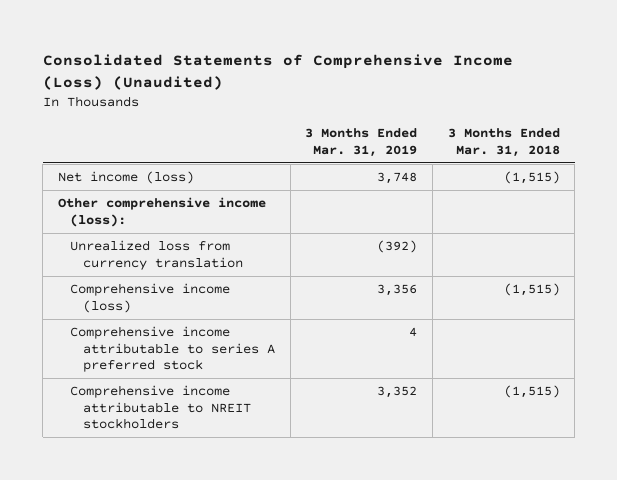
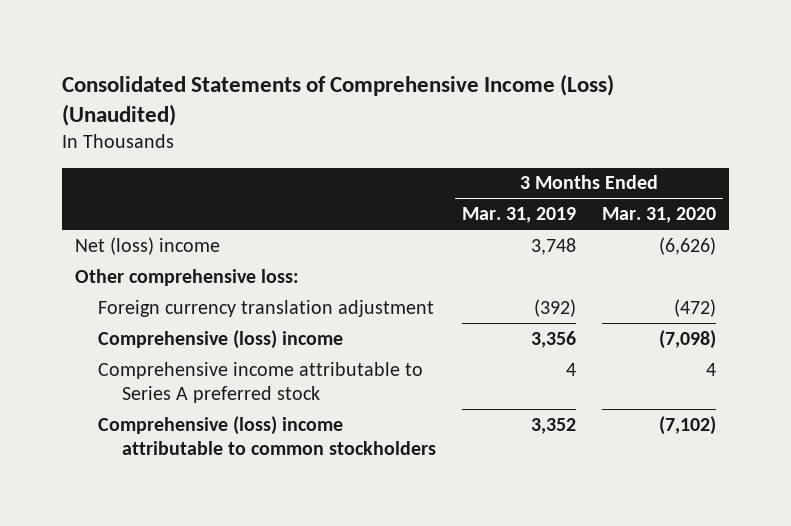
[447,128,560,157] 3 Months Ended Mar. 31, 2018 -> none
none -> [602,207,717,224] Mar. 31, 2020
[57,171,194,185] Net income (loss) -> [74,236,220,255] Net (loss) income
[57,197,266,227] Other comprehensive income (loss): -> [74,268,299,286] Other comprehensive loss:
[70,240,244,270] Unrealized loss from currency translation -> [98,299,435,317] Foreign currency translation adjustment
[70,283,231,313] Comprehensive income (loss) -> [98,329,344,349] Comprehensive (loss) income
[70,326,276,373] Comprehensive income attributable to series A preferred stock -> [98,361,424,403] Comprehensive income attributable to Series A preferred stock
[70,385,252,430] Comprehensive income attributable to NREIT stockholders -> [98,415,436,455] Comprehensive (loss) income attributable to common stockholders

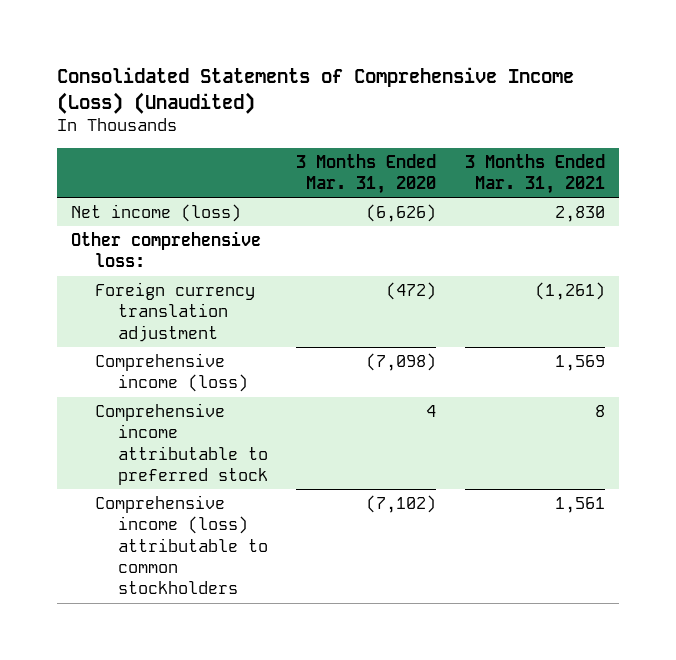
[461,207,576,224] Mar. 31, 2019 -> none
none -> [464,153,605,195] 3 Months Ended Mar. 31, 2021
[74,236,220,255] Net (loss) income -> [71,203,242,222] Net income (loss)
[98,329,344,349] Comprehensive (loss) income -> [94,352,248,393] Comprehensive income (loss)
[98,361,424,403] Comprehensive income attributable to Series A preferred stock -> [94,402,268,485] Comprehensive income attributable to preferred stock
[98,415,436,455] Comprehensive (loss) income attributable to common stockholders -> [94,494,268,595] Comprehensive income (loss) attributable to common stockholders

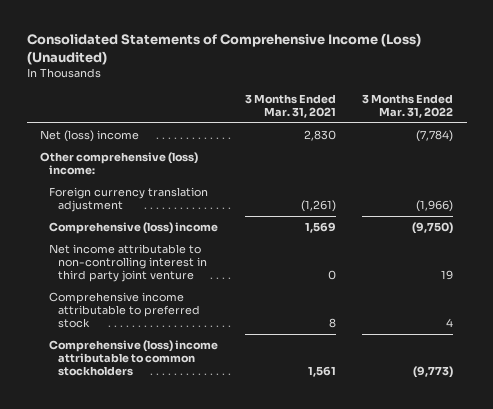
[296,153,437,195] 3 Months Ended Mar. 31, 2020 -> none
none -> [362,93,454,118] 3 Months Ended Mar. 31, 2022
[71,203,242,222] Net income (loss) -> [40,129,140,142] Net (loss) income
[71,230,262,268] Other comprehensive loss: -> [40,151,199,176] Other comprehensive (loss) income:
[94,352,248,393] Comprehensive income (loss) -> [49,221,219,234] Comprehensive (loss) income
none -> [49,243,208,283] Net income attributable to non-controlling interest in third party joint venture
[94,494,268,595] Comprehensive income (loss) attributable to common stockholders -> [49,339,219,377] Comprehensive (loss) income attributable to common stockholders

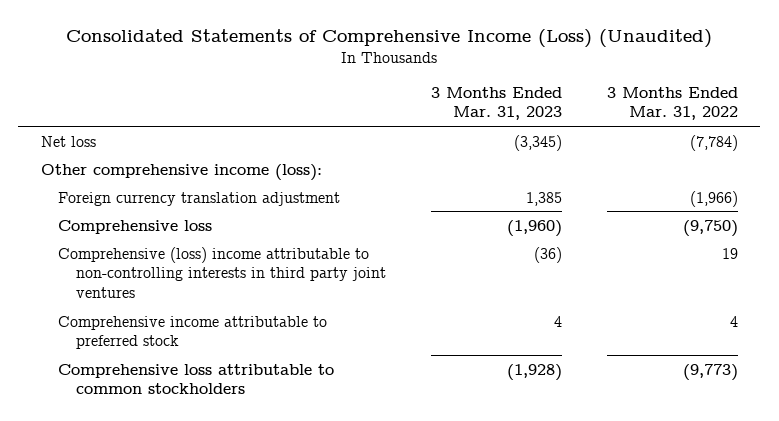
[244,93,336,118] 3 Months Ended Mar. 31, 2021 -> none
none -> [430,86,562,121] 3 Months Ended Mar. 31, 2023
[40,129,140,142] Net (loss) income -> [40,135,96,147] Net loss
[40,151,199,176] Other comprehensive (loss) income: -> [40,163,322,181] Other comprehensive income (loss):
[49,221,219,234] Comprehensive (loss) income -> [58,219,213,234] Comprehensive loss
[49,243,208,283] Net income attributable to non-controlling interest in third party joint venture -> [58,246,386,298] Comprehensive (loss) income attributable to non-controlling interests in third party joint ventures
[49,339,219,377] Comprehensive (loss) income attributable to common stockholders -> [58,363,335,395] Comprehensive loss attributable to common stockholders

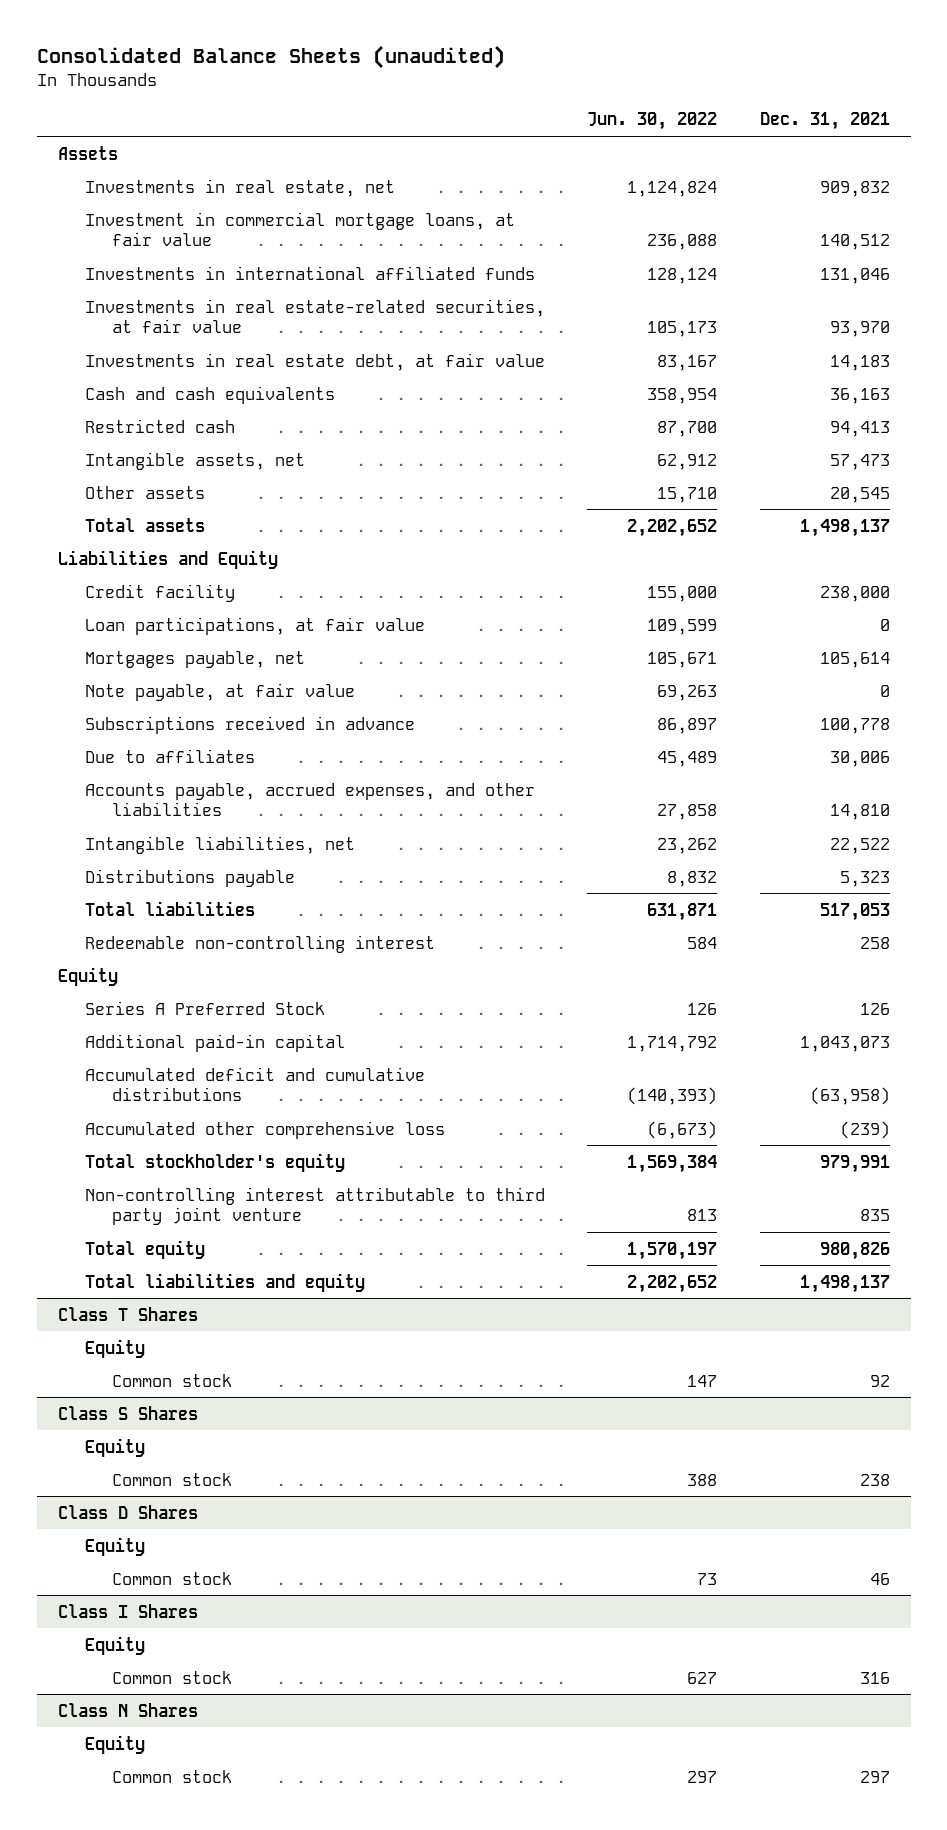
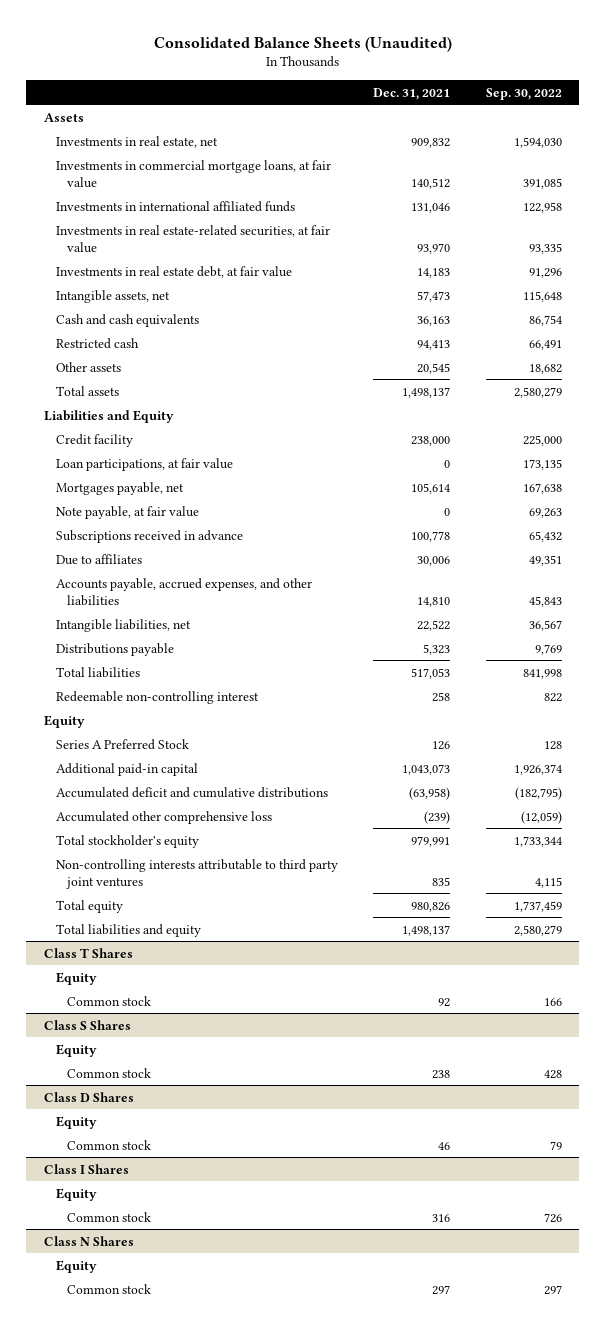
[36,44,505,69] Consolidated Balance Sheets (unaudited) -> [153,36,452,52] Consolidated Balance Sheets (Unaudited)
[587,112,718,131] Jun. 30, 2022 -> none
none -> [485,87,562,100] Sep. 30, 2022
[84,211,515,247] Investment in commercial mortgage loans, at fair value -> [55,159,331,188] Investments in commercial mortgage loans, at fair value
[84,451,305,470] Intangible assets, net -> [55,289,170,303] Intangible assets, net
[84,1186,545,1226] Non-controlling interest attributable to third party joint venture -> [55,858,338,889] Non-controlling interests attributable to third party joint ventures

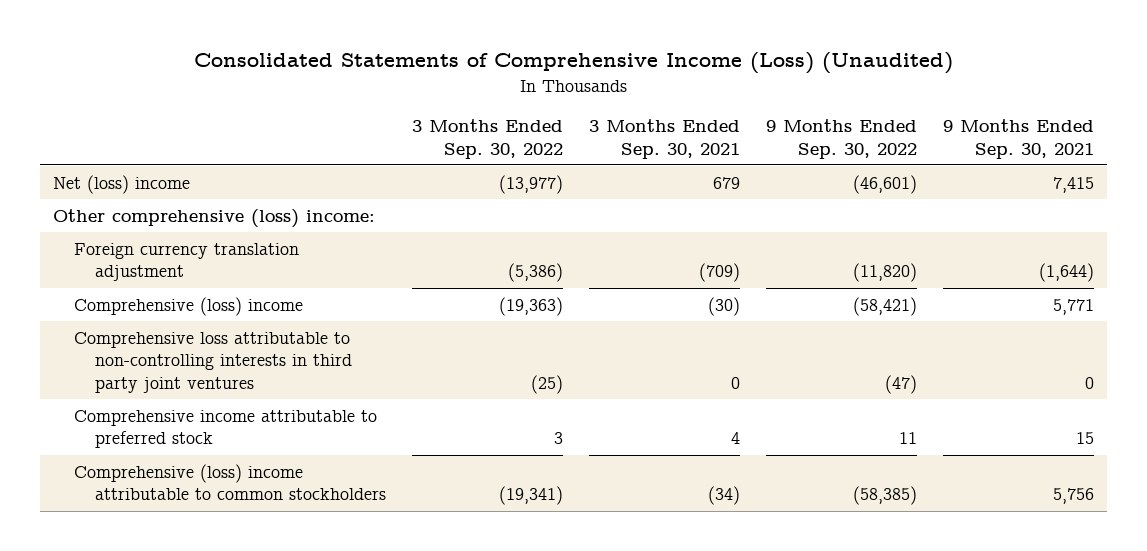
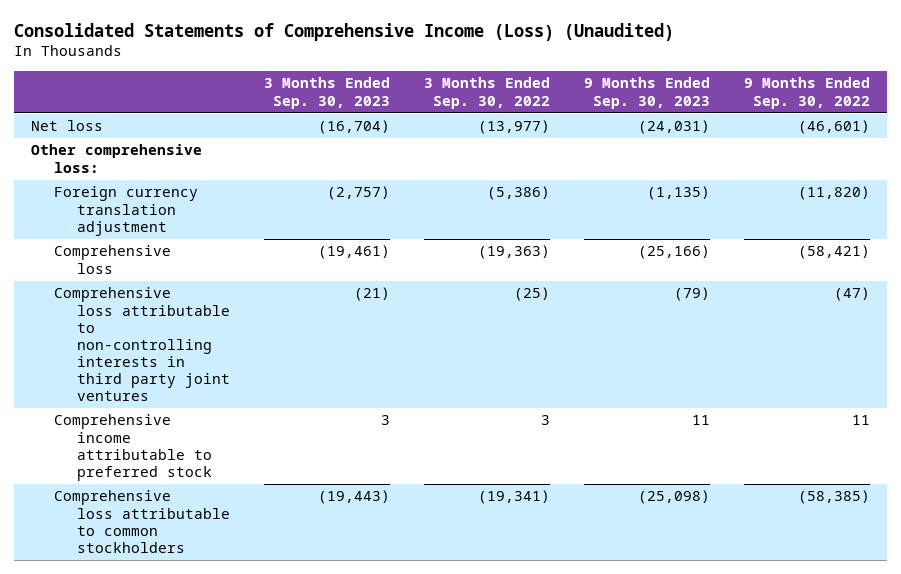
[588,119,740,159] 3 Months Ended Sep. 30, 2021 -> none
[943,119,1095,159] 9 Months Ended Sep. 30, 2021 -> none
none -> [263,77,390,109] 3 Months Ended Sep. 30, 2023
none -> [584,77,711,109] 9 Months Ended Sep. 30, 2023
[52,174,190,194] Net (loss) income -> [31,120,104,132] Net loss
[52,208,375,228] Other comprehensive (loss) income: -> [31,144,203,173] Other comprehensive loss:
[73,296,303,316] Comprehensive (loss) income -> [53,245,171,274] Comprehensive loss
[73,463,386,501] Comprehensive (loss) income attributable to common stockholders -> [53,490,230,553] Comprehensive loss attributable to common stockholders

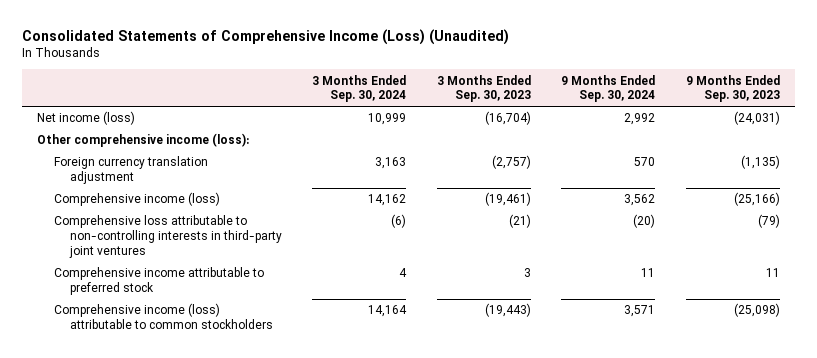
[423,77,550,109] 3 Months Ended Sep. 30, 2022 -> none
[744,77,871,109] 9 Months Ended Sep. 30, 2022 -> none
none -> [312,74,407,103] 3 Months Ended Sep. 30, 2024
none -> [561,74,656,103] 9 Months Ended Sep. 30, 2024
[31,120,104,132] Net loss -> [37,111,136,126] Net income (loss)
[31,144,203,173] Other comprehensive loss: -> [37,133,250,148] Other comprehensive income (loss):
[53,245,171,274] Comprehensive loss -> [53,192,220,207] Comprehensive income (loss)
[53,287,230,402] Comprehensive loss attributable to non-controlling interests in third party joint ventures -> [53,215,282,259] Comprehensive loss attributable to non-controlling interests in third-party joint ventures
[53,490,230,553] Comprehensive loss attributable to common stockholders -> [53,303,273,330] Comprehensive income (loss) attributable to common stockholders

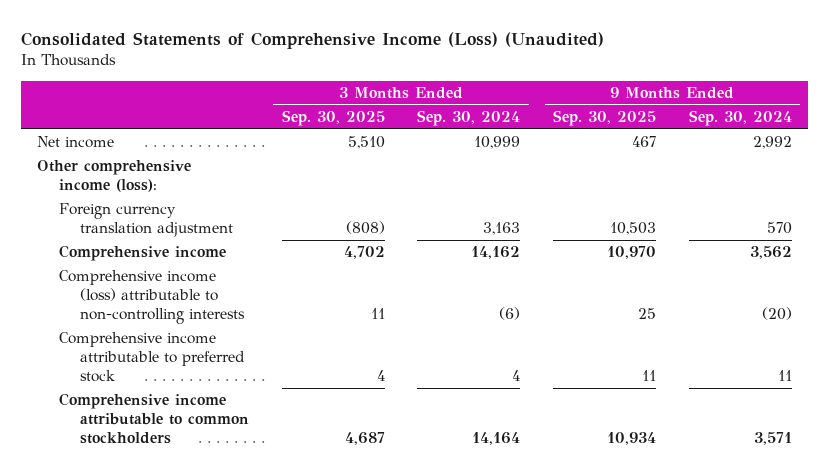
[436,74,531,103] 3 Months Ended Sep. 30, 2023 -> none
[685,74,780,103] 9 Months Ended Sep. 30, 2023 -> none
none -> [281,109,385,126] Sep. 30, 2025
none -> [553,109,657,126] Sep. 30, 2025
[37,111,136,126] Net income (loss) -> [37,136,115,149] Net income
[53,192,220,207] Comprehensive income (loss) -> [58,245,226,262] Comprehensive income
[53,215,282,259] Comprehensive loss attributable to non-controlling interests in third-party joint ventures -> [58,270,245,325] Comprehensive income (loss) attributable to non-controlling interests
[53,303,273,330] Comprehensive income (loss) attributable to common stockholders -> [58,393,249,445] Comprehensive income attributable to common stockholders

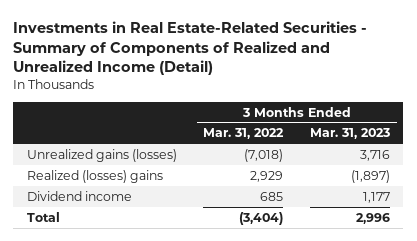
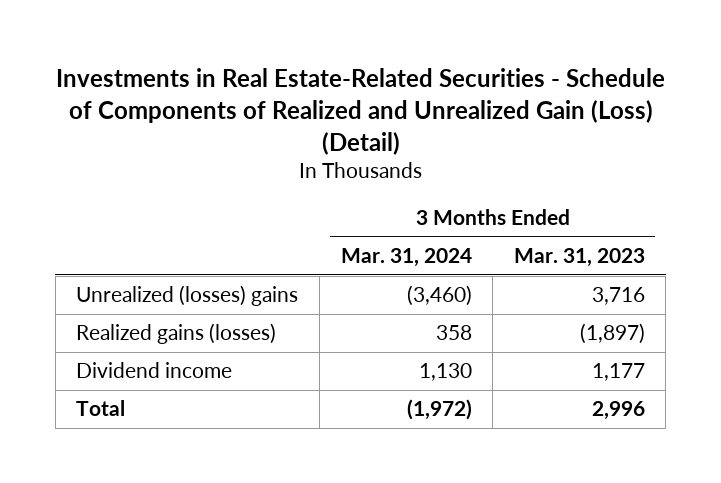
[13,21,368,76] Investments in Real Estate-Related Securities - Summary of Components of Realized and Unrealized Income (Detail) -> [55,68,665,155] Investments in Real Estate-Related Securities - Schedule of Components of Realized and Unrealized Gain (Loss) (Detail)
[203,128,285,140] Mar. 31, 2022 -> none
none -> [340,248,472,268] Mar. 31, 2024
[26,148,177,162] Unrealized gains (losses) -> [76,285,299,307] Unrealized (losses) gains
[26,169,163,183] Realized (losses) gains -> [76,323,277,345] Realized gains (losses)

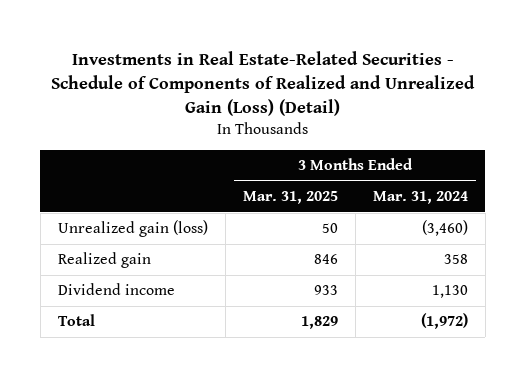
[513,248,645,268] Mar. 31, 2023 -> none
none -> [242,191,338,205] Mar. 31, 2025
[76,285,299,307] Unrealized (losses) gains -> [57,220,208,238] Unrealized gain (loss)
[76,323,277,345] Realized gains (losses) -> [57,252,151,269] Realized gain

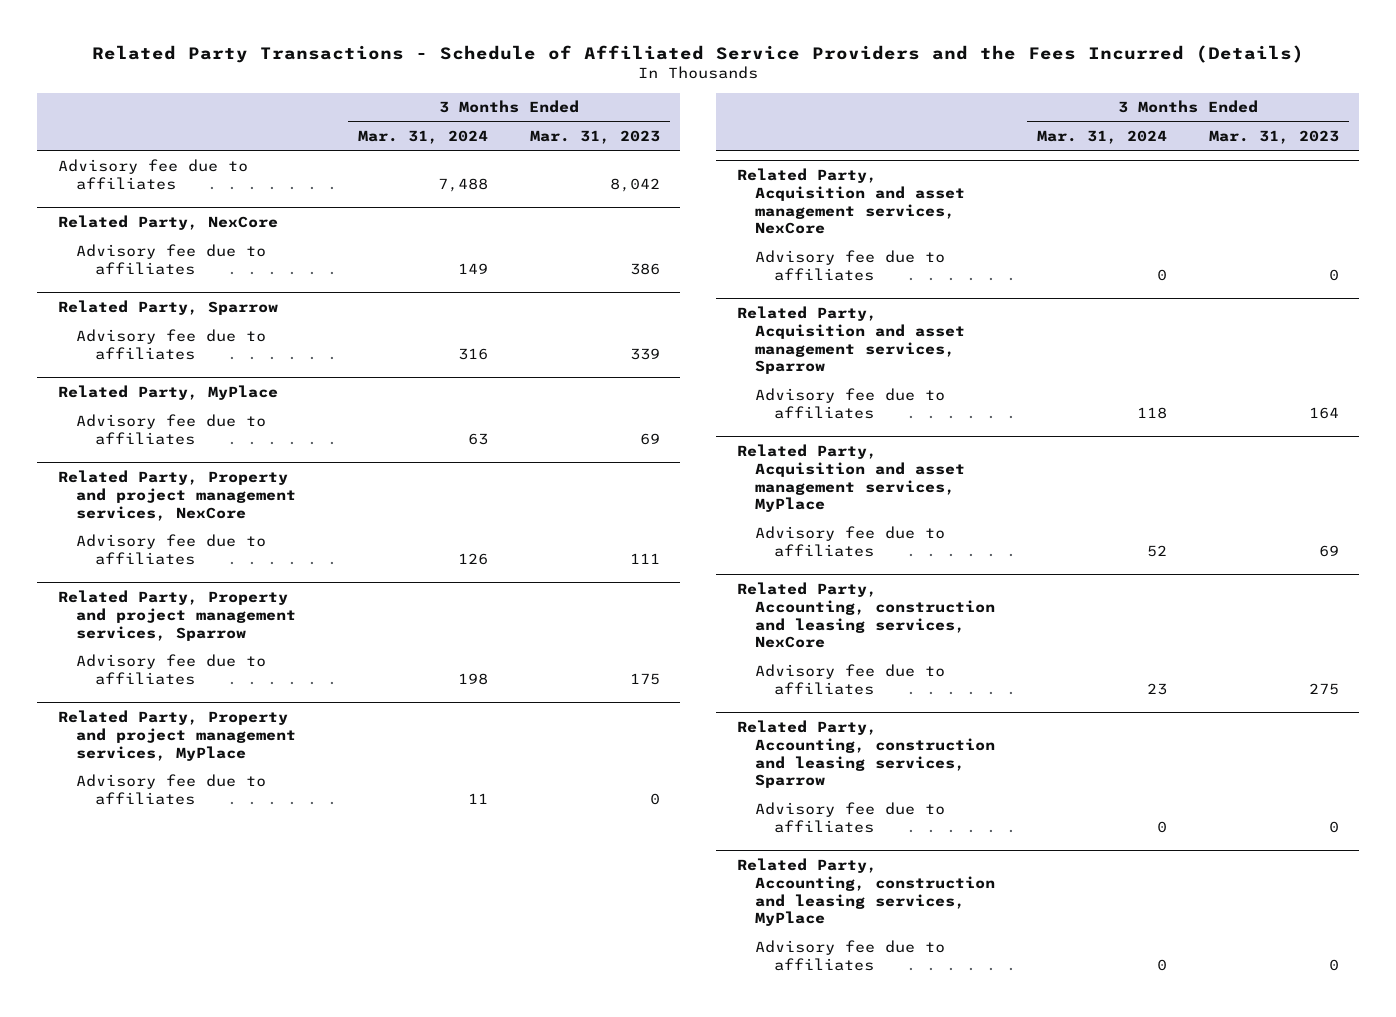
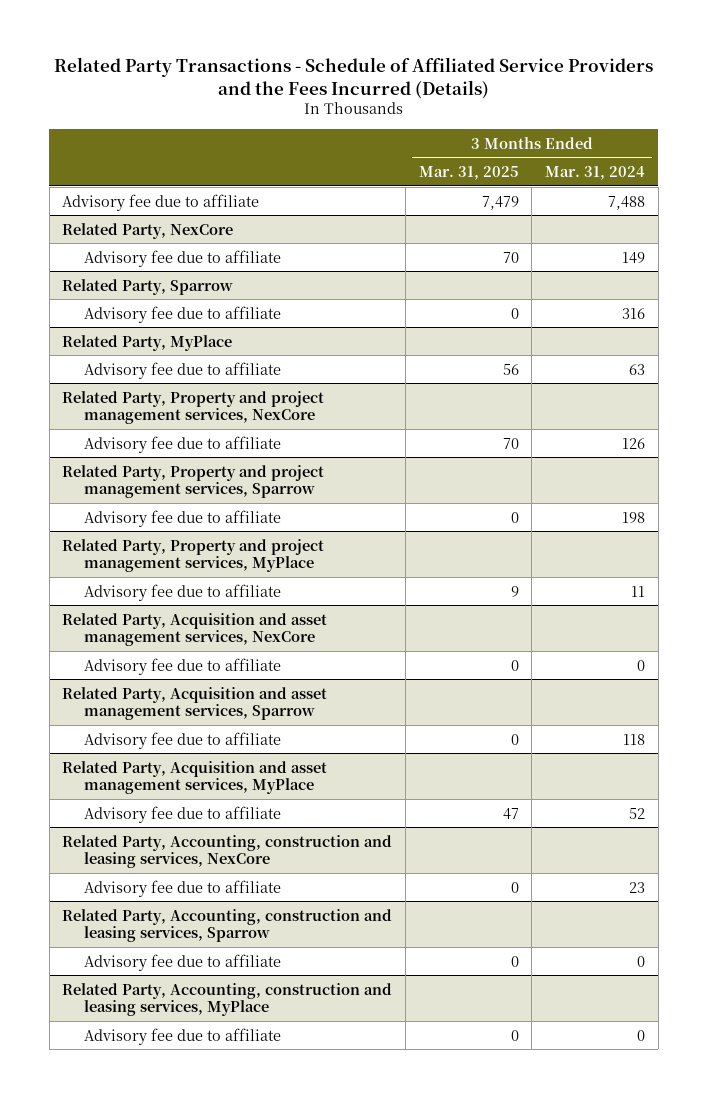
[529,130,660,145] Mar. 31, 2023 -> none
none -> [418,165,519,180] Mar. 31, 2025
[57,159,248,191] Advisory fee due to affiliates -> [62,193,260,211] Advisory fee due to affiliate
[76,244,267,276] Advisory fee due to affiliates -> [84,249,282,267] Advisory fee due to affiliate
[76,329,267,361] Advisory fee due to affiliates -> [84,305,282,323] Advisory fee due to affiliate
[76,414,267,446] Advisory fee due to affiliates -> [84,361,282,379] Advisory fee due to affiliate
[76,534,267,566] Advisory fee due to affiliates -> [84,435,282,453] Advisory fee due to affiliate
[76,654,267,686] Advisory fee due to affiliates -> [84,509,282,527] Advisory fee due to affiliate
[76,774,267,806] Advisory fee due to affiliates -> [84,583,282,601] Advisory fee due to affiliate
[755,250,946,282] Advisory fee due to affiliates -> [84,657,282,675] Advisory fee due to affiliate
[755,388,946,420] Advisory fee due to affiliates -> [84,731,282,749] Advisory fee due to affiliate
[755,526,946,558] Advisory fee due to affiliates -> [84,805,282,823] Advisory fee due to affiliate
[755,664,946,696] Advisory fee due to affiliates -> [84,879,282,897] Advisory fee due to affiliate
[755,802,946,834] Advisory fee due to affiliates -> [84,953,282,971] Advisory fee due to affiliate
[755,940,946,972] Advisory fee due to affiliates -> [84,1027,282,1045] Advisory fee due to affiliate

